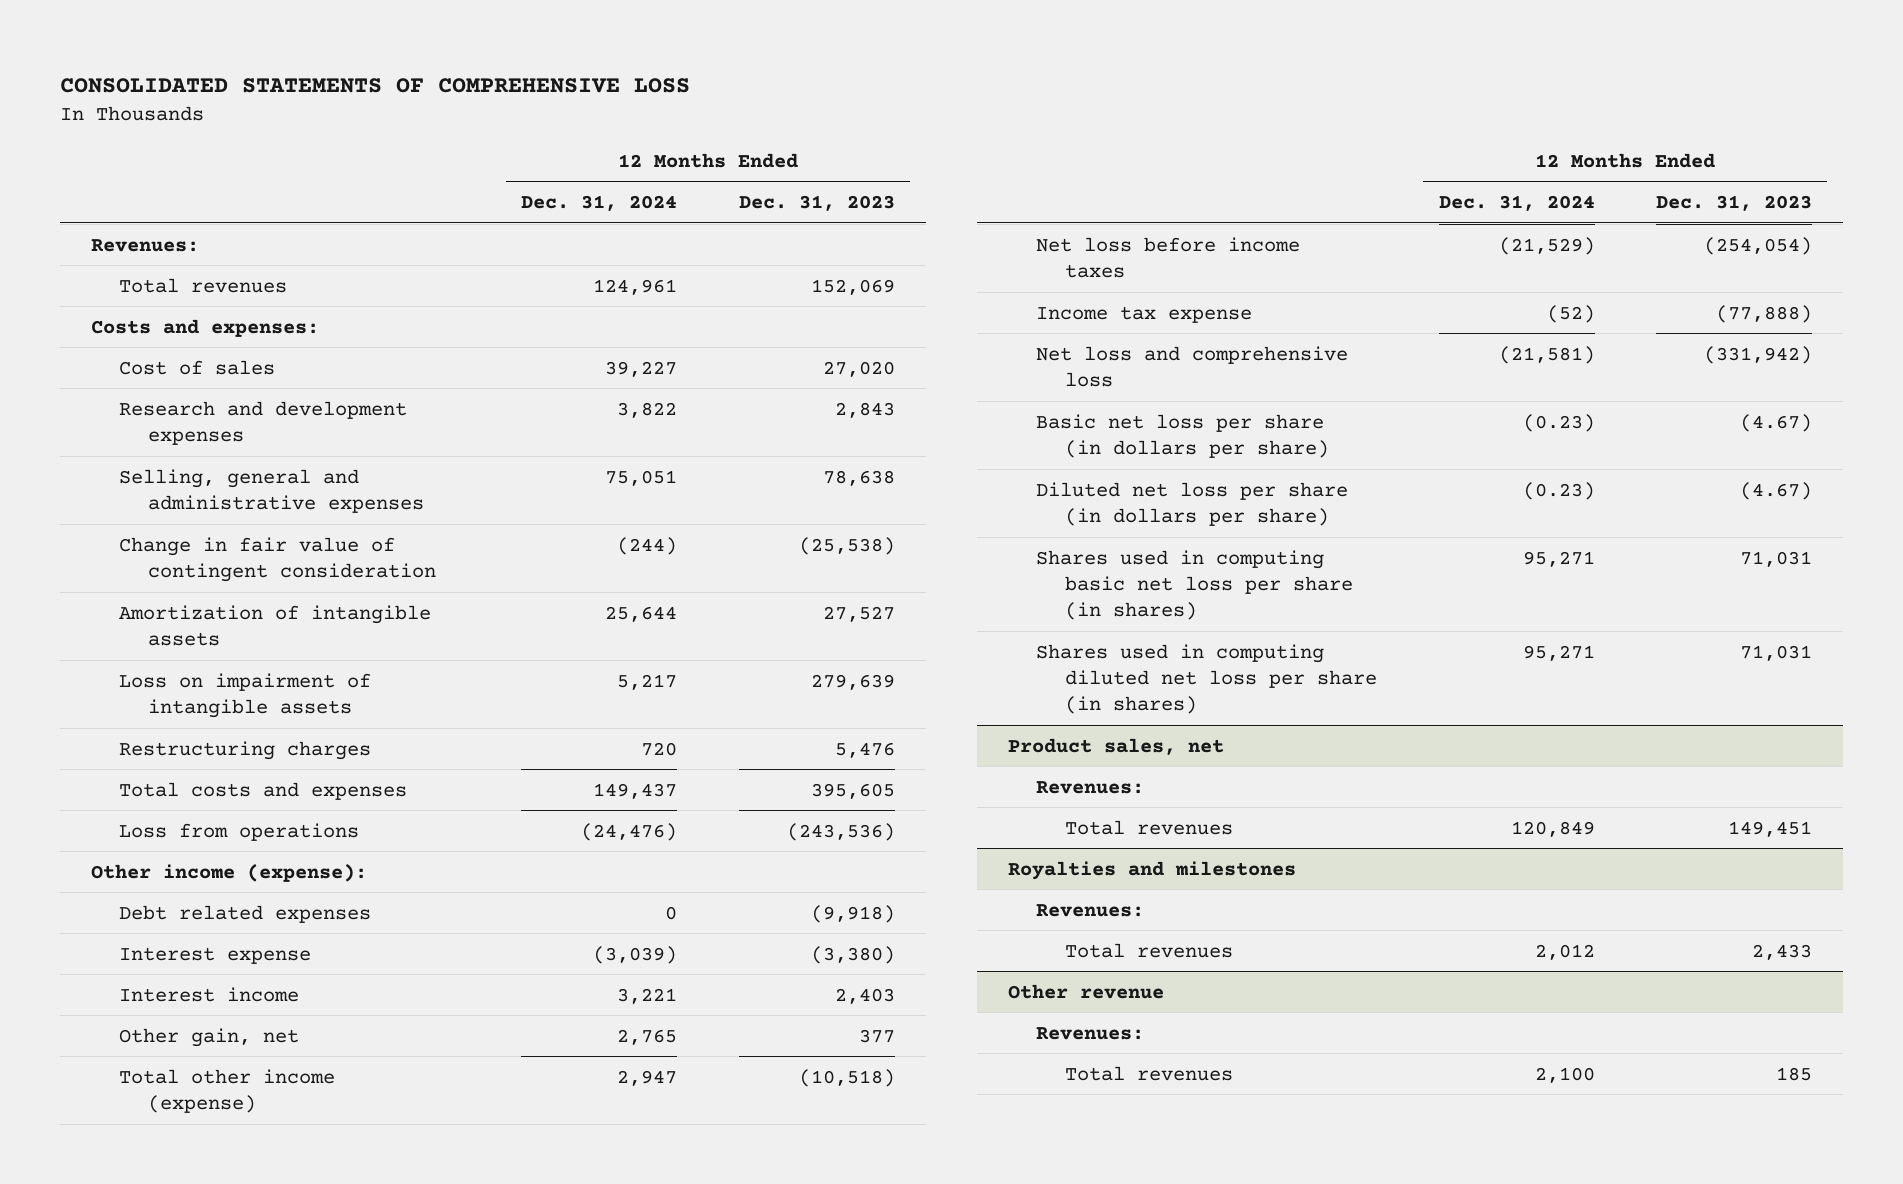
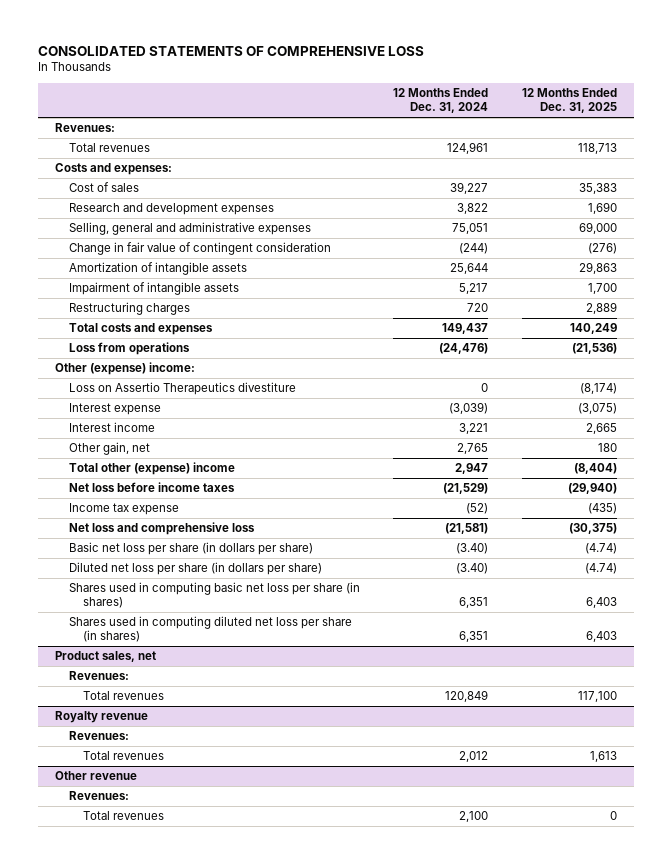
[738,194,895,211] Dec. 31, 2023 -> none
none -> [522,88,618,114] 12 Months Ended Dec. 31, 2025
[119,672,372,718] Loss on impairment of intangible assets -> [68,282,239,296] Impairment of intangible assets
[119,904,372,923] Debt related expenses -> none
[90,863,367,882] Other income (expense): -> [54,362,195,376] Other (expense) income:
none -> [68,382,296,396] Loss on Assertio Therapeutics divestiture
[119,1068,336,1113] Total other income (expense) -> [68,462,235,476] Total other (expense) income
[1522,413,1595,432] (0.23) -> [456,543,489,555] (3.40)
[1522,481,1595,500] (0.23) -> [456,563,489,575] (3.40)
[1522,550,1595,567] 95,271 -> [459,597,489,609] 6,351
[1522,644,1595,661] 95,271 -> [459,631,489,643] 6,351
[1007,860,1296,880] Royalties and milestones -> none
none -> [54,711,148,724] Royalty revenue

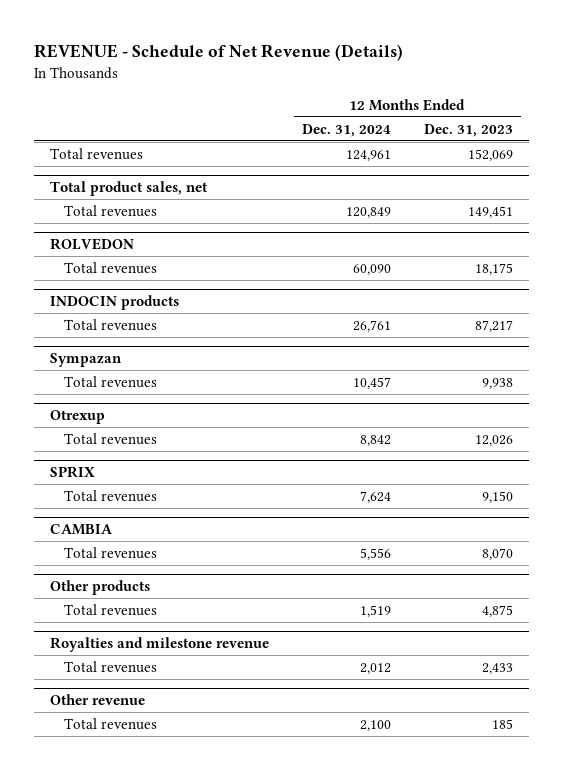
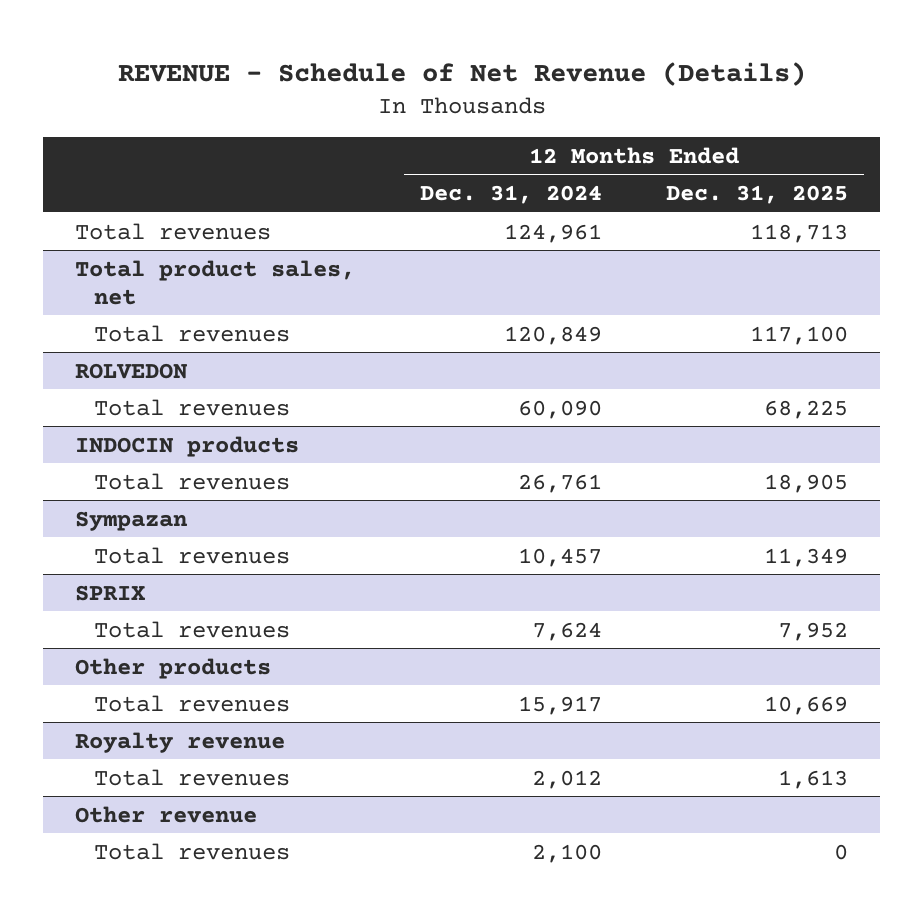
[423,123,513,137] Dec. 31, 2023 -> none
none -> [666,185,849,205] Dec. 31, 2025
[50,410,106,425] Otrexup -> none
[63,432,157,445] Total revenues -> none
[50,524,114,536] CAMBIA -> none
[63,546,157,559] Total revenues -> none
[50,637,270,653] Royalties and milestone revenue -> none
[359,604,391,617] 1,519 -> [517,695,602,715] 15,917
none -> [75,731,286,753] Royalty revenue

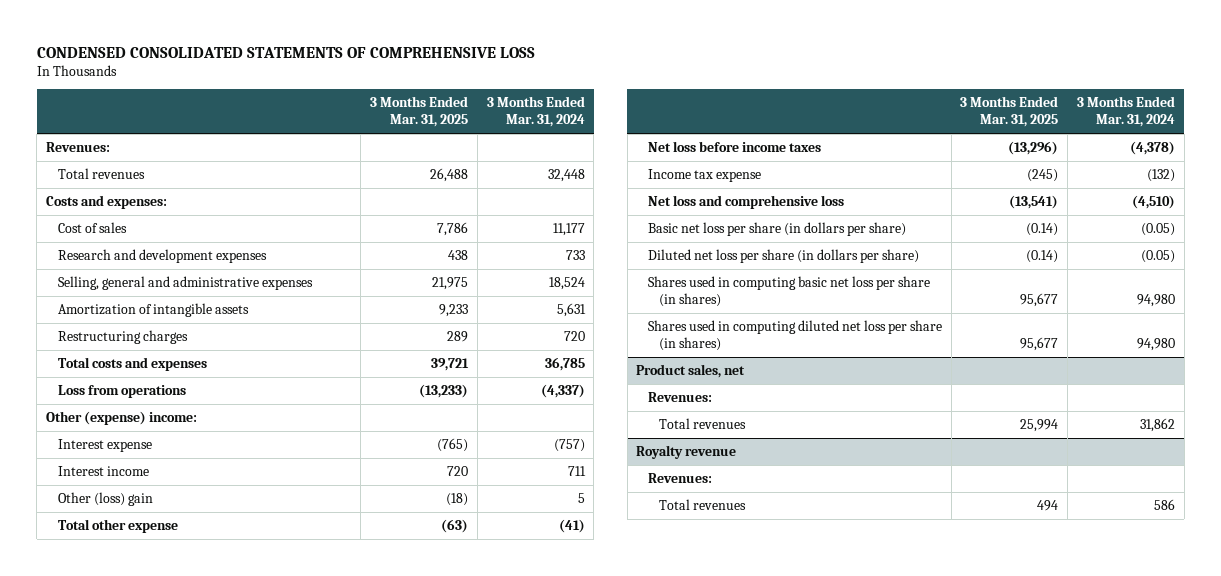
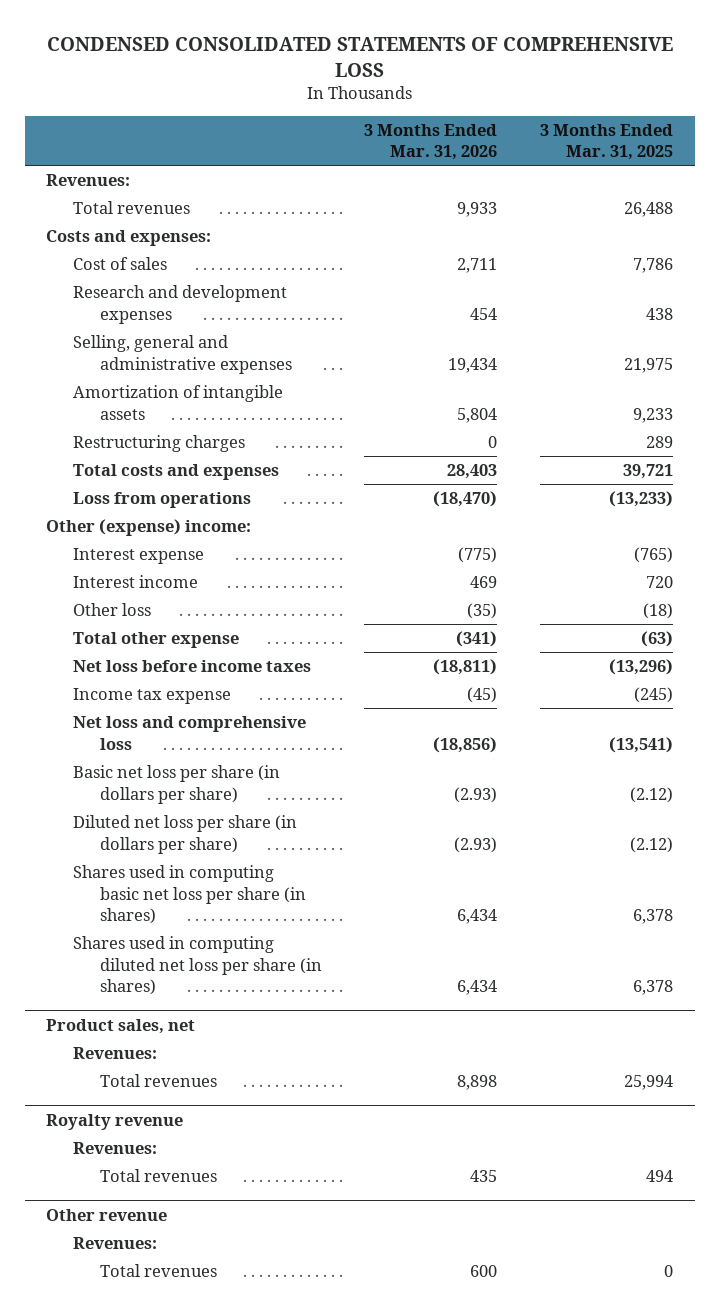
[486,95,585,127] 3 Months Ended Mar. 31, 2024 -> none
none -> [364,123,498,161] 3 Months Ended Mar. 31, 2026
[57,492,153,507] Other (loss) gain -> [72,603,151,617] Other loss
[1026,223,1059,237] (0.14) -> [630,786,674,803] (2.12)
[1026,250,1059,264] (0.14) -> [630,836,674,853] (2.12)
[1020,293,1059,308] 95,677 -> [633,908,674,924] 6,378
[1020,337,1059,352] 95,677 -> [633,979,674,995] 6,378
none -> [46,1208,168,1221] Other revenue
none -> [72,1237,157,1250] Revenues:
none -> [99,1264,217,1278] Total revenues

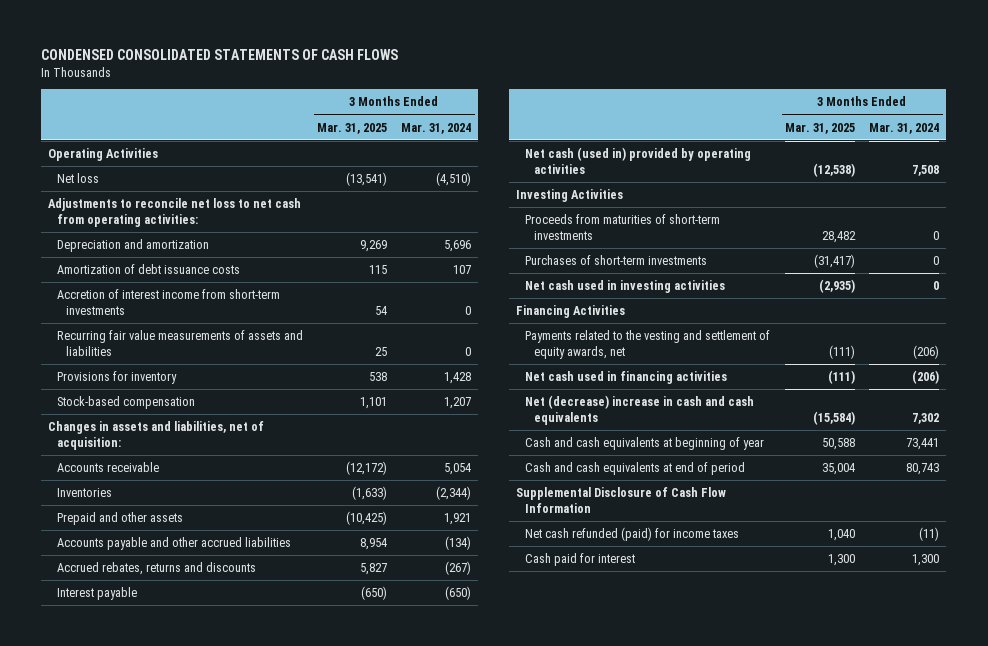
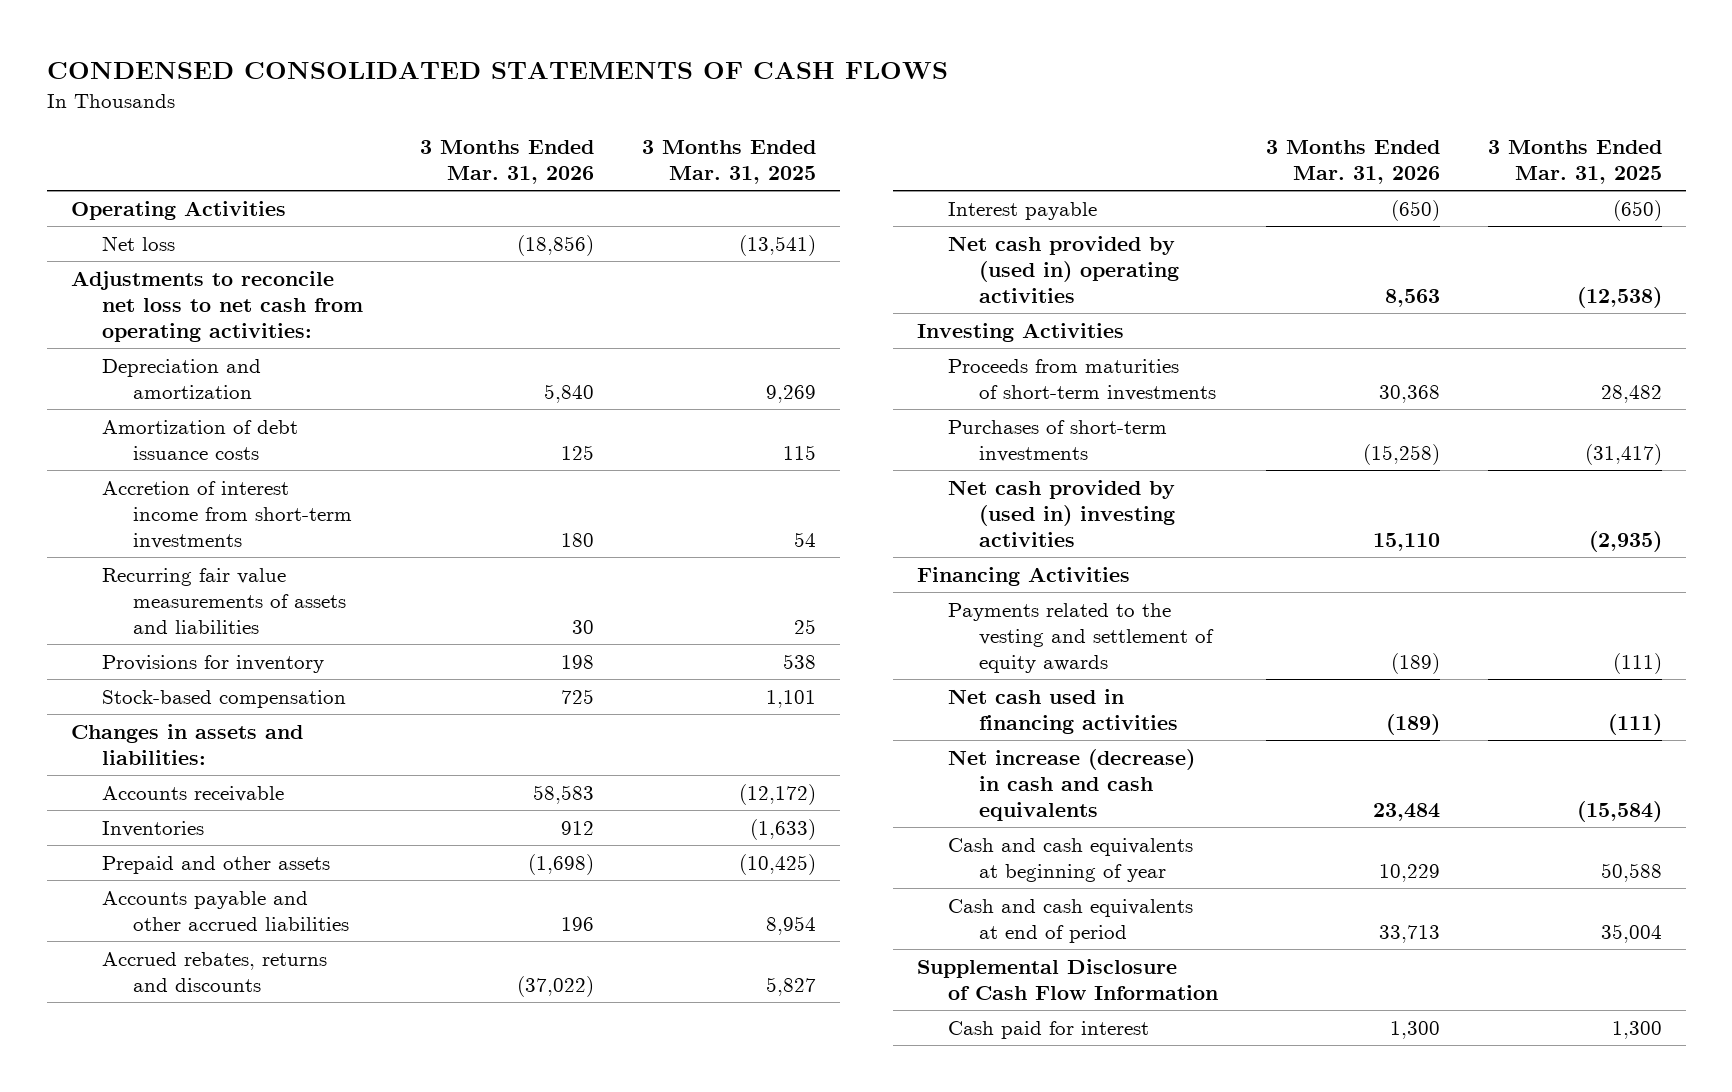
[401,122,472,134] Mar. 31, 2024 -> none
none -> [419,139,594,184] 3 Months Ended Mar. 31, 2026
[48,420,265,450] Changes in assets and liabilities, net of acquisition: -> [70,723,303,765] Changes in assets and liabilities:
[525,146,752,174] Net cash (used in) provided by operating activities -> [947,235,1179,304] Net cash provided by (used in) operating activities
[525,279,726,293] Net cash used in investing activities -> [947,479,1175,548] Net cash provided by (used in) investing activities
[525,329,771,359] Payments related to the vesting and settlement of equity awards, net -> [947,602,1214,674] Payments related to the vesting and settlement of equity awards
[525,394,755,425] Net (decrease) increase in cash and cash equivalents -> [947,748,1195,822] Net increase (decrease) in cash and cash equivalents
[525,526,740,541] Net cash refunded (paid) for income taxes -> none

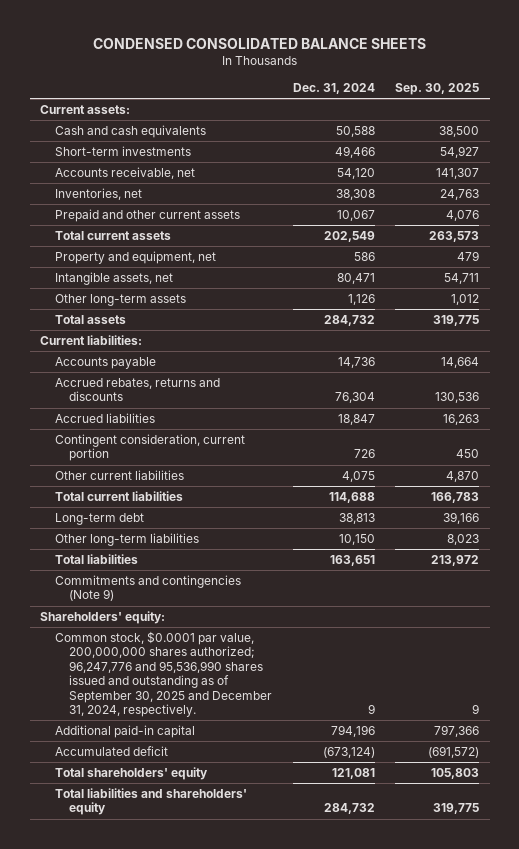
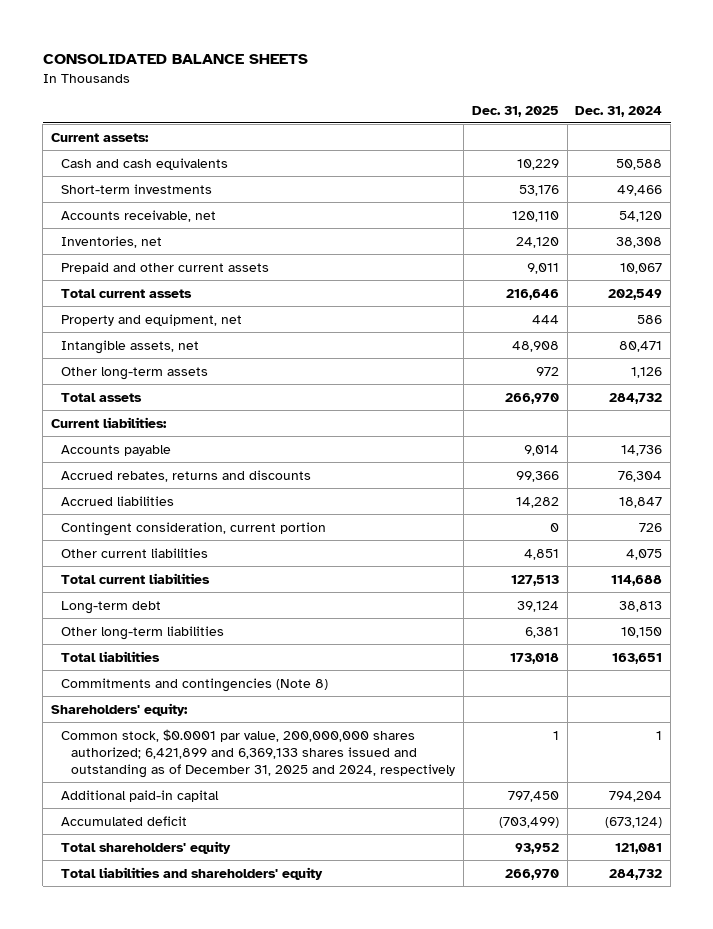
[92,37,426,49] CONDENSED CONSOLIDATED BALANCE SHEETS -> [42,54,308,65] CONSOLIDATED BALANCE SHEETS
[395,83,480,96] Sep. 30, 2025 -> none
none -> [471,105,559,117] Dec. 31, 2025
[54,574,241,602] Commitments and contingencies (Note 9) -> [61,677,329,692] Commitments and contingencies (Note 8)
[54,630,272,718] Common stock, $0.0001 par value, 200,000,000 shares authorized; 96,247,776 and 95,536,990 shares issued and outstanding as of September 30, 2025 and December 31, 2024, respectively. -> [61,728,455,778] Common stock, $0.0001 par value, 200,000,000 shares authorized; 6,421,899 and 6,369,133 shares issued and outstanding as of December 31, 2025 and 2024, respectively
[367,704,375,715] 9 -> [656,730,663,740] 1
[330,724,375,737] 794,196 -> [609,790,663,802] 794,204

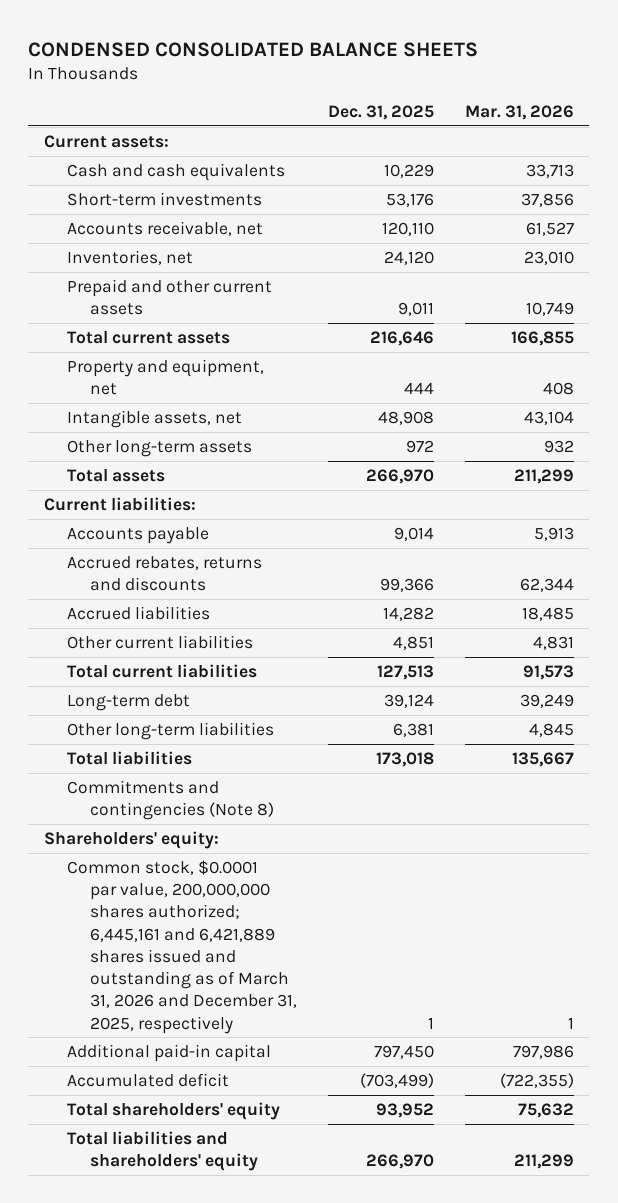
[42,54,308,65] CONSOLIDATED BALANCE SHEETS -> [28,41,479,57] CONDENSED CONSOLIDATED BALANCE SHEETS
[575,105,663,117] Dec. 31, 2024 -> none
none -> [464,105,574,121] Mar. 31, 2026
[61,521,327,536] Contingent consideration, current portion -> none
[61,728,455,778] Common stock, $0.0001 par value, 200,000,000 shares authorized; 6,421,899 and 6,369,133 shares issued and outstanding as of December 31, 2025 and 2024, respectively -> [66,859,297,1034] Common stock, $0.0001 par value, 200,000,000 shares authorized; 6,445,161 and 6,421,889 shares issued and outstanding as of March 31, 2026 and December 31, 2025, respectively

